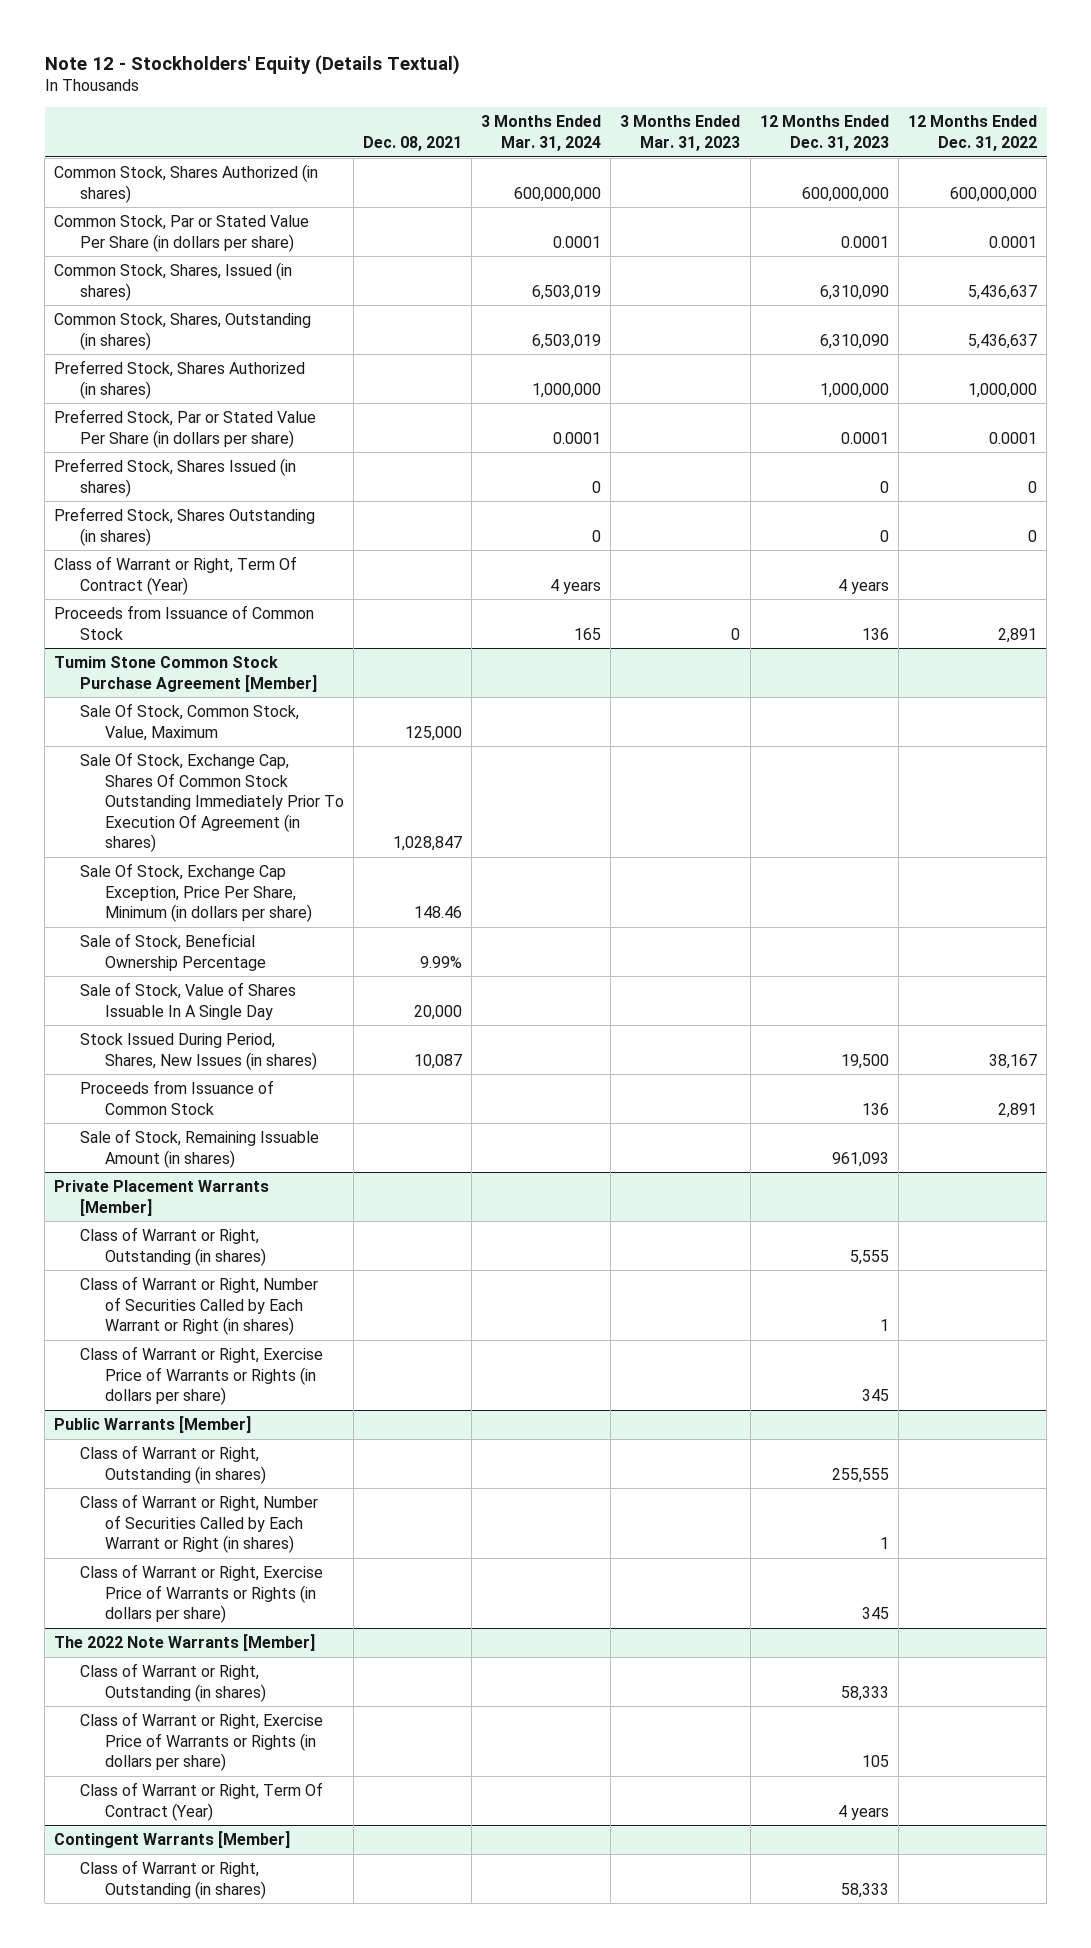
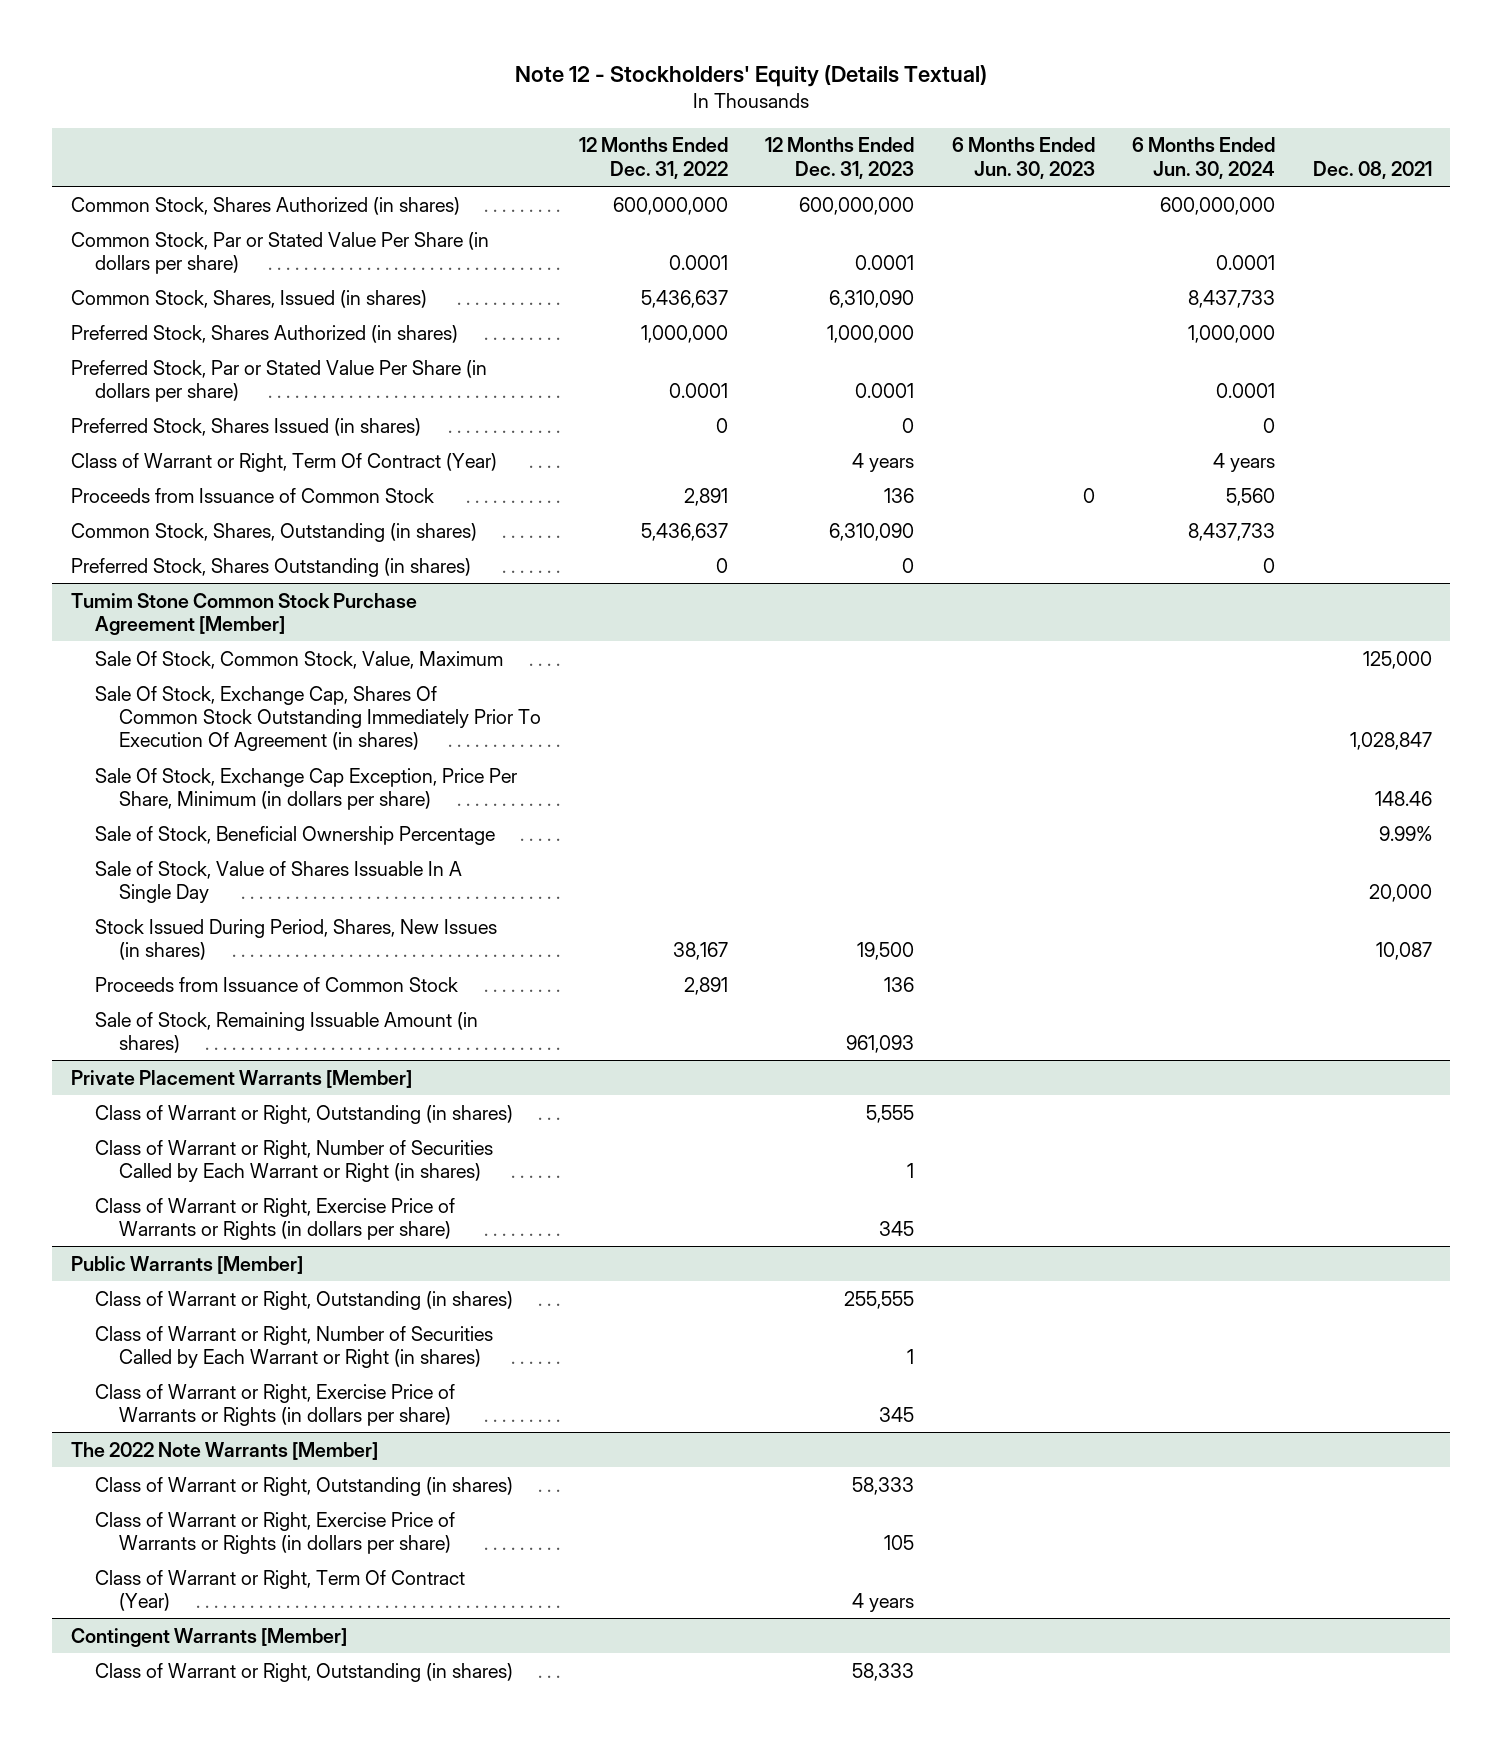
[481,115,602,151] 3 Months Ended Mar. 31, 2024 -> none
[620,115,741,151] 3 Months Ended Mar. 31, 2023 -> none
none -> [951,137,1095,179] 6 Months Ended Jun. 30, 2023
none -> [1132,137,1276,179] 6 Months Ended Jun. 30, 2024
[54,313,312,350] Common Stock, Shares, Outstanding (in shares) -> [71,522,478,542] Common Stock, Shares, Outstanding (in shares)
[54,507,316,546] Preferred Stock, Shares Outstanding (in shares) -> [71,557,472,577] Preferred Stock, Shares Outstanding (in shares)

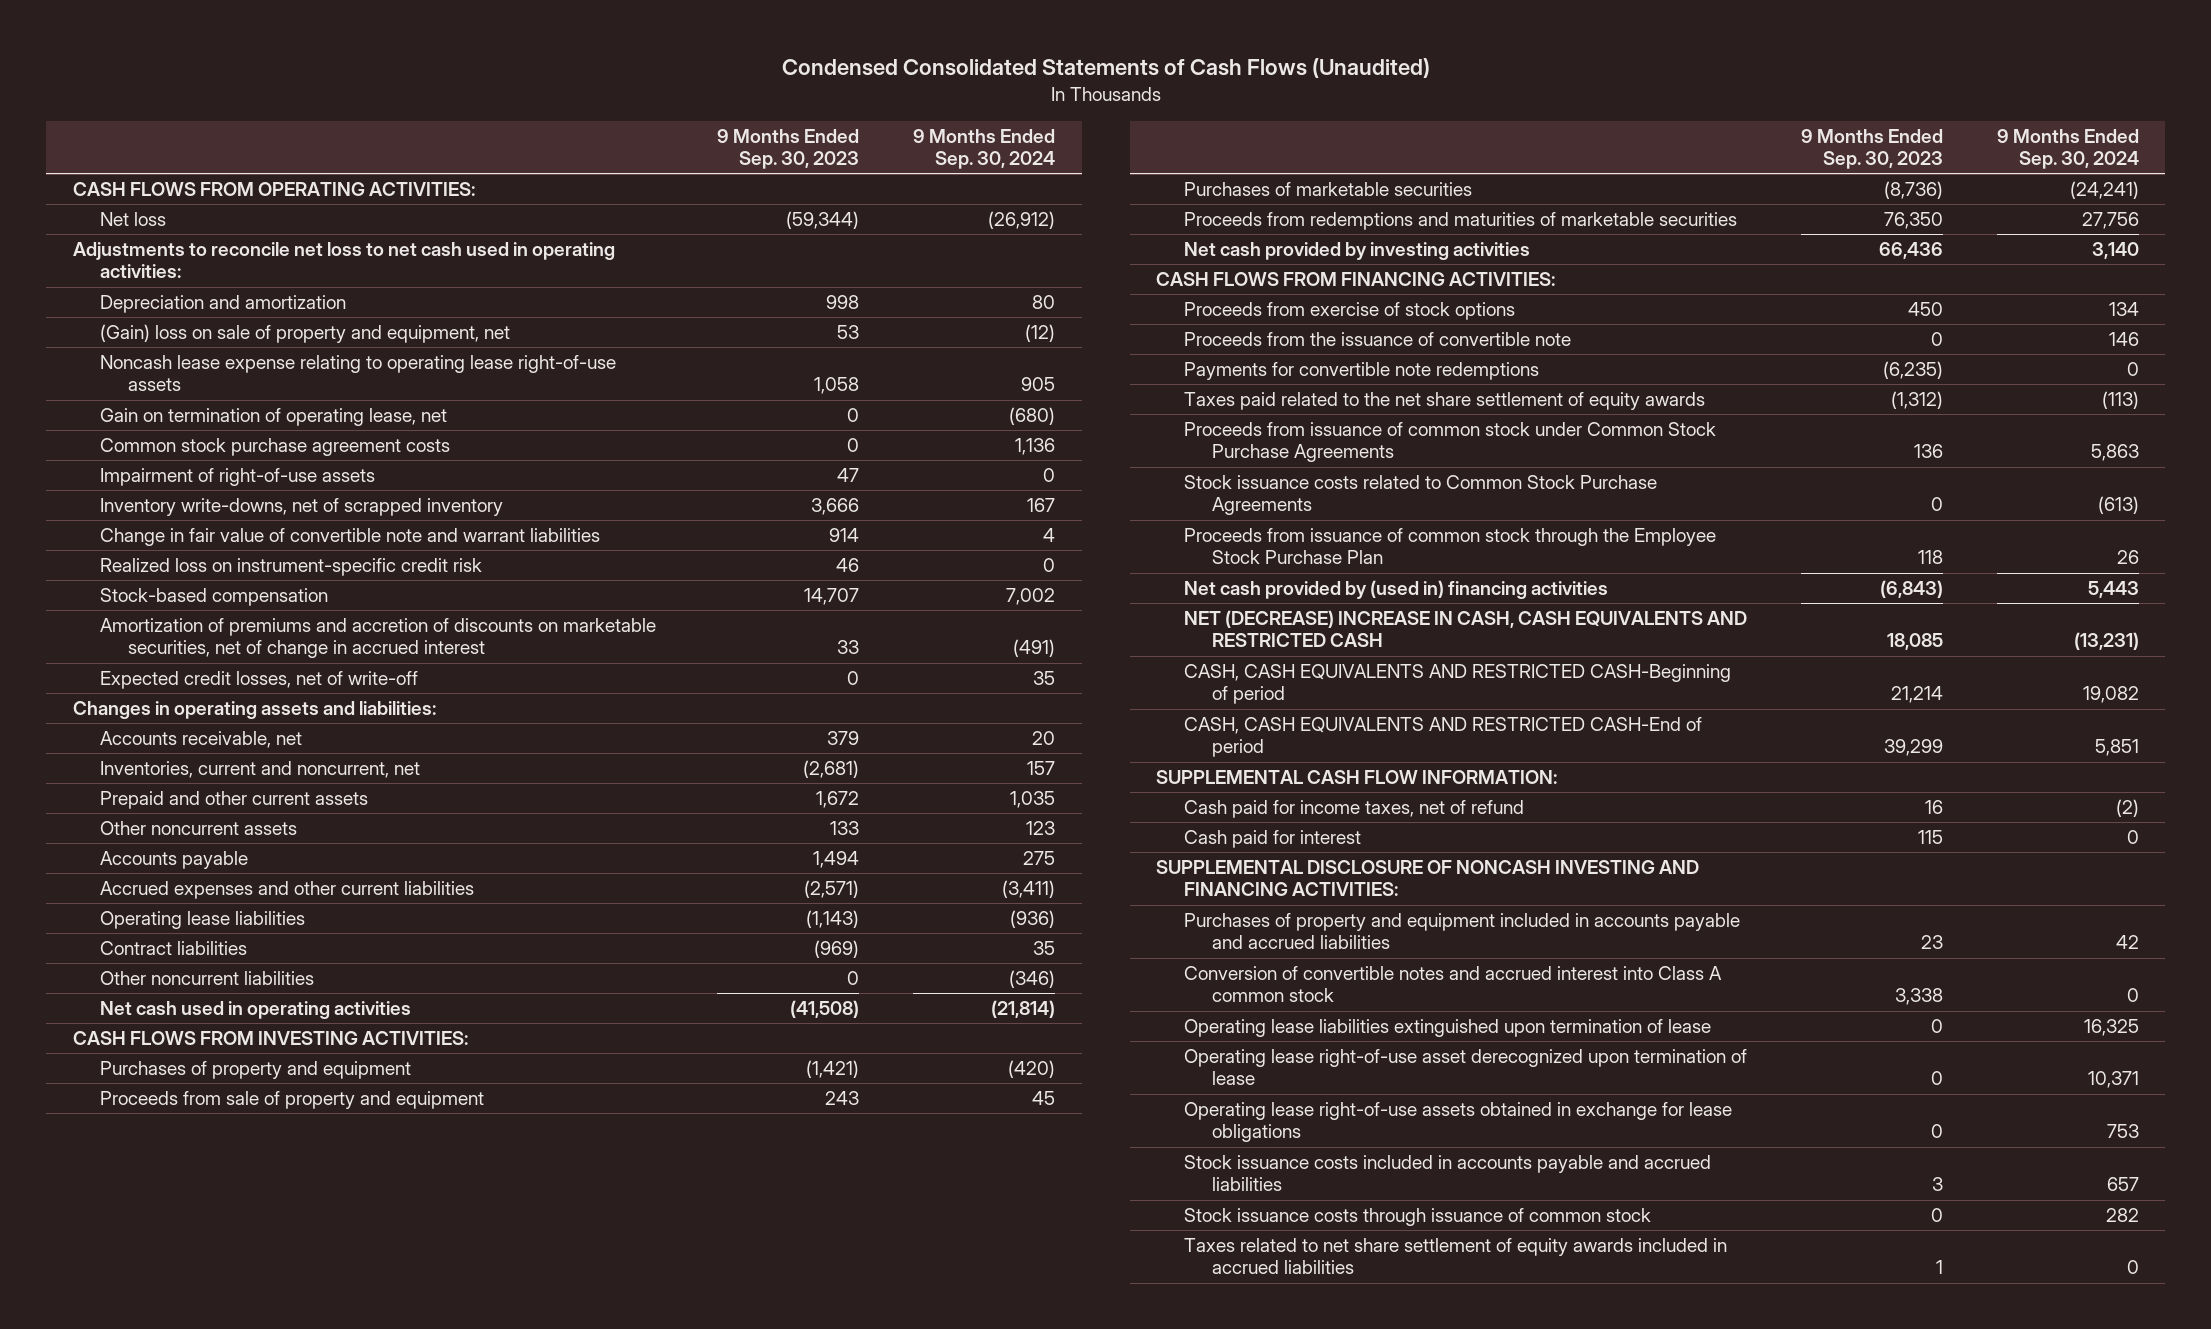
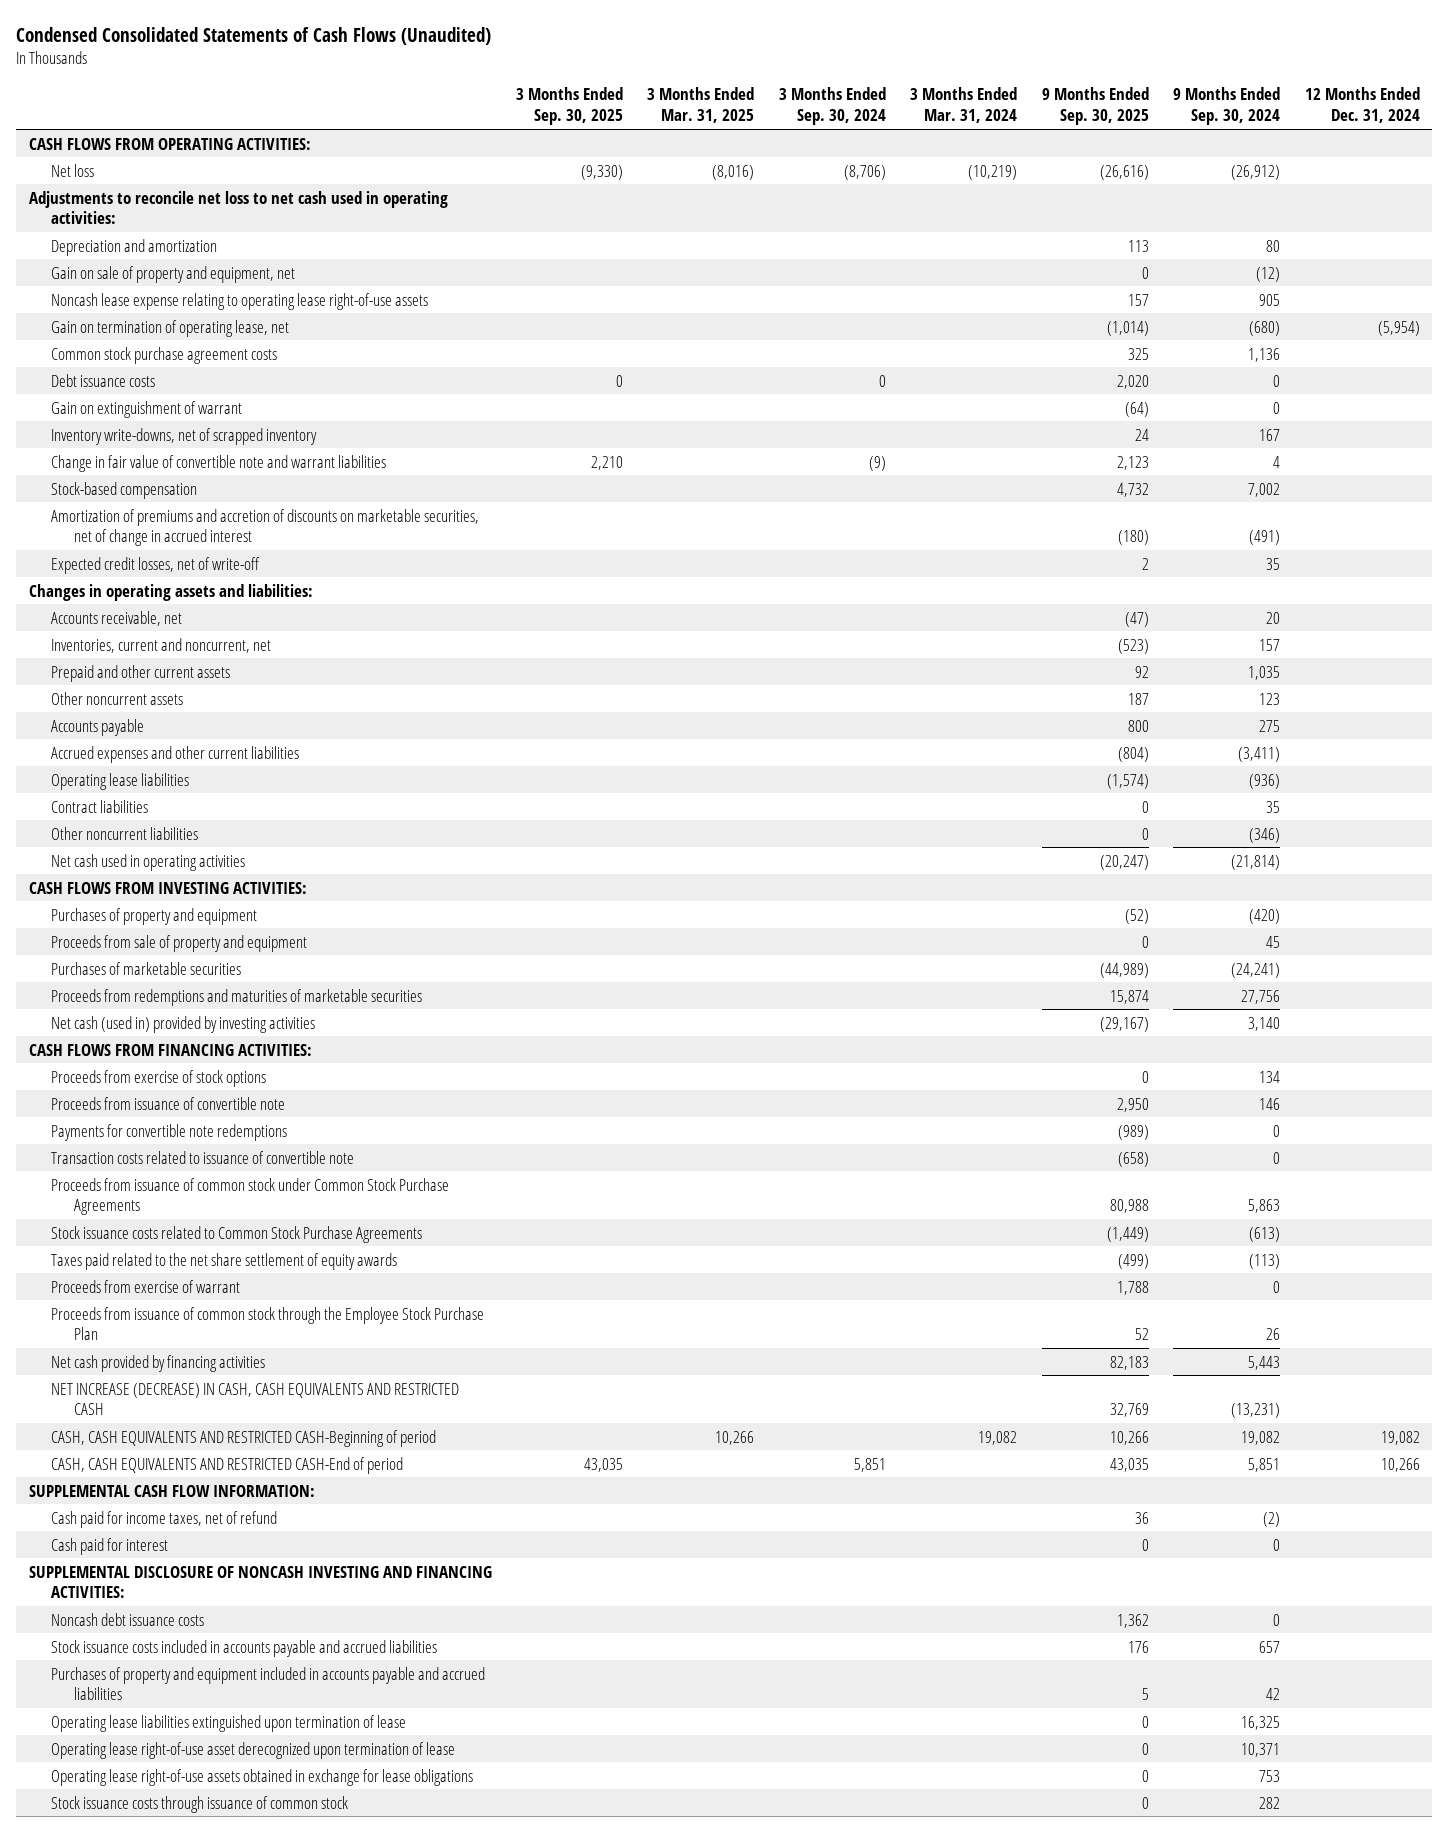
[717,128,860,169] 9 Months Ended Sep. 30, 2023 -> none
none -> [516,87,624,126] 3 Months Ended Sep. 30, 2025
none -> [647,87,755,124] 3 Months Ended Mar. 31, 2025
none -> [778,87,886,126] 3 Months Ended Sep. 30, 2024
none -> [910,87,1018,124] 3 Months Ended Mar. 31, 2024
none -> [1041,87,1149,126] 9 Months Ended Sep. 30, 2025
none -> [1304,87,1420,124] 12 Months Ended Dec. 31, 2024
[100,324,511,344] (Gain) loss on sale of property and equipment, net -> [51,265,296,283] Gain on sale of property and equipment, net
[100,468,376,487] Impairment of right-of-use assets -> none
none -> [51,373,156,387] Debt issuance costs
none -> [51,400,243,418] Gain on extinguishment of warrant
[100,558,483,577] Realized loss on instrument-specific credit risk -> none
[1184,242,1531,261] Net cash provided by investing activities -> [51,1015,316,1033] Net cash (used in) provided by investing activities
[1184,332,1572,347] Proceeds from the issuance of convertible note -> [51,1096,286,1110] Proceeds from issuance of convertible note
none -> [51,1150,355,1164] Transaction costs related to issuance of convertible note
[1184,392,1706,411] Taxes paid related to the net share settlement of equity awards -> [51,1252,398,1270] Taxes paid related to the net share settlement of equity awards
none -> [51,1279,241,1293] Proceeds from exercise of warrant
[1184,580,1609,600] Net cash provided by (used in) financing activities -> [51,1354,266,1372] Net cash provided by financing activities
[1184,610,1748,648] NET (DECREASE) INCREASE IN CASH, CASH EQUIVALENTS AND RESTRICTED CASH -> [51,1382,460,1416] NET INCREASE (DECREASE) IN CASH, CASH EQUIVALENTS AND RESTRICTED CASH
none -> [51,1612,205,1626] Noncash debt issuance costs
[1184,1155,1712,1192] Stock issuance costs included in accounts payable and accrued liabilities -> [51,1639,438,1657] Stock issuance costs included in accounts payable and accrued liabilities
[1184,966,1723,1003] Conversion of convertible notes and accrued interest into Class A common stock -> none
[1184,1238,1728,1275] Taxes related to net share settlement of equity awards included in accrued liabilities -> none

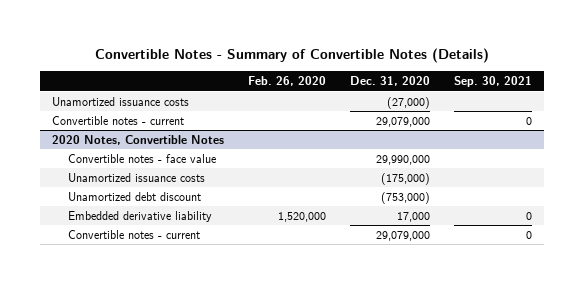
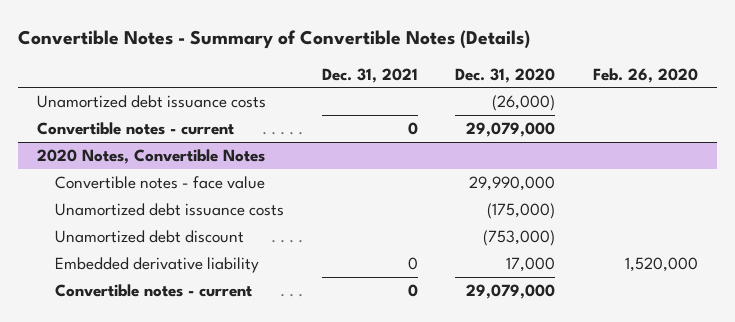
[453,76,532,88] Sep. 30, 2021 -> none
none -> [321,67,418,83] Dec. 31, 2021
[52,96,190,106] Unamortized issuance costs -> [36,94,266,108] Unamortized debt issuance costs
[386,96,430,109] (27,000) -> [492,94,556,111] (26,000)
[67,172,205,182] Unamortized issuance costs -> [54,202,284,216] Unamortized debt issuance costs

